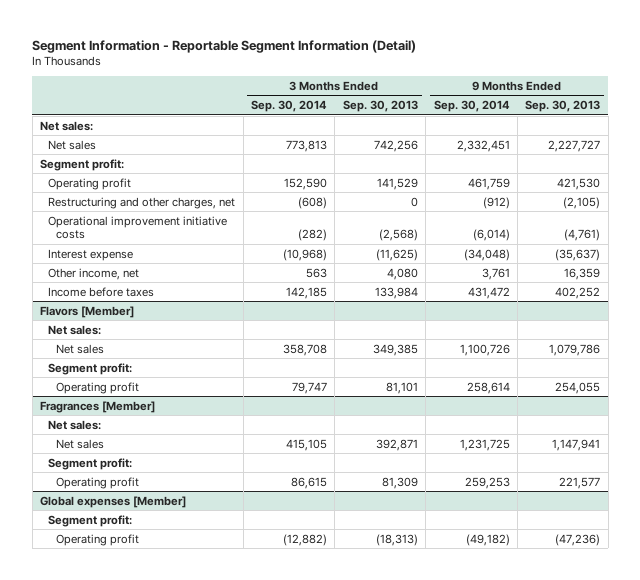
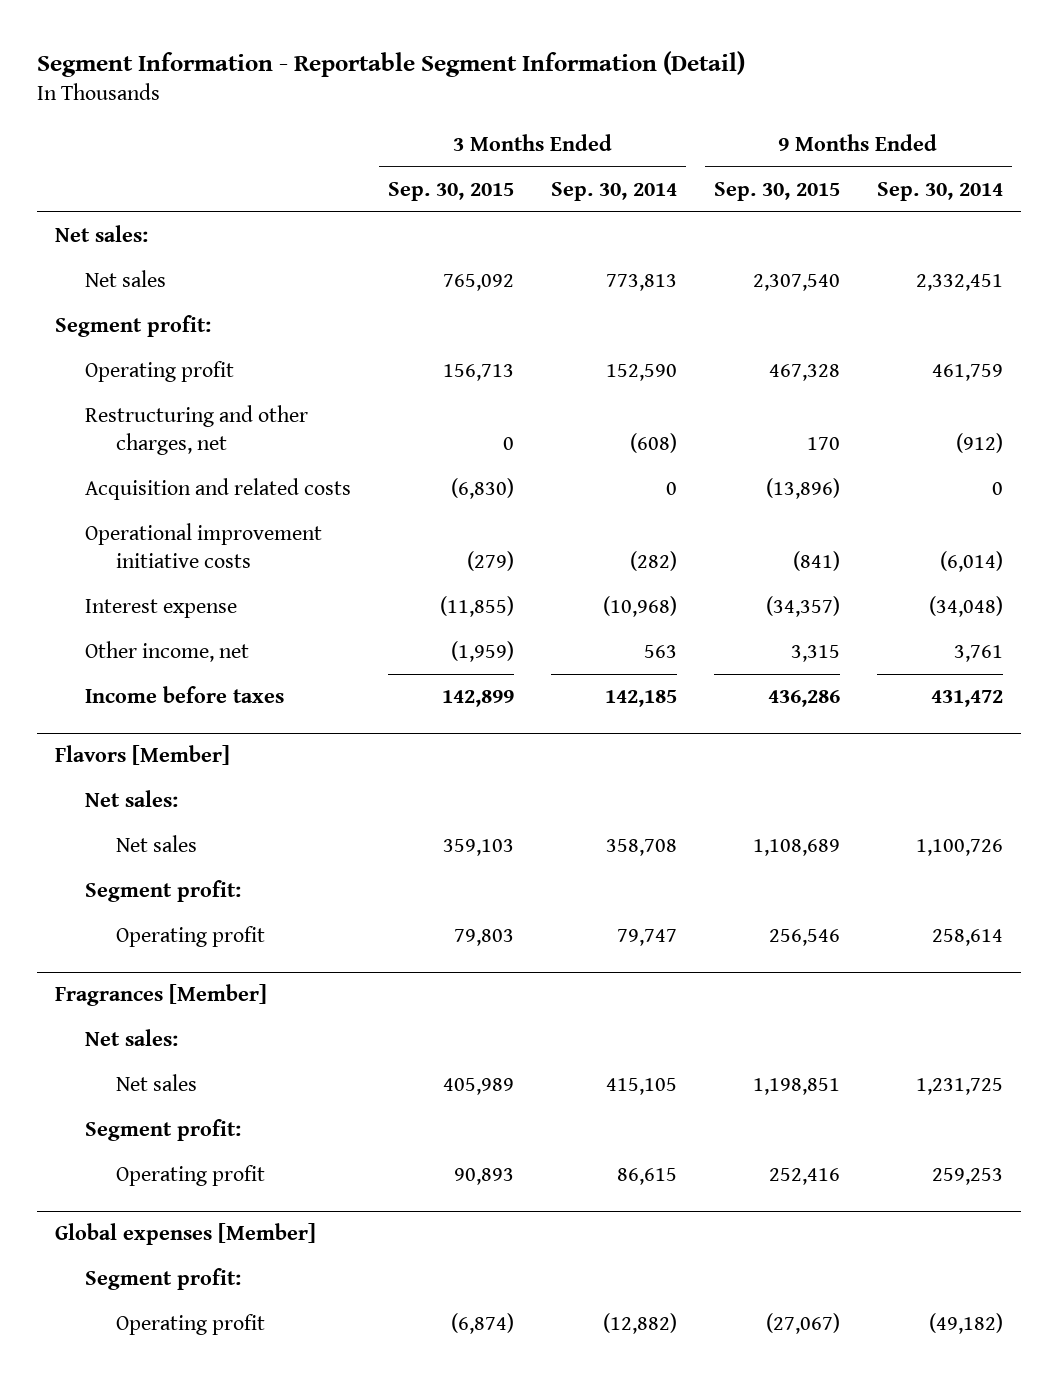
[342,100,418,113] Sep. 30, 2013 -> none
[525,100,601,113] Sep. 30, 2013 -> none
none -> [388,181,515,201] Sep. 30, 2015
none -> [713,181,840,201] Sep. 30, 2015
none -> [85,478,352,501] Acquisition and related costs

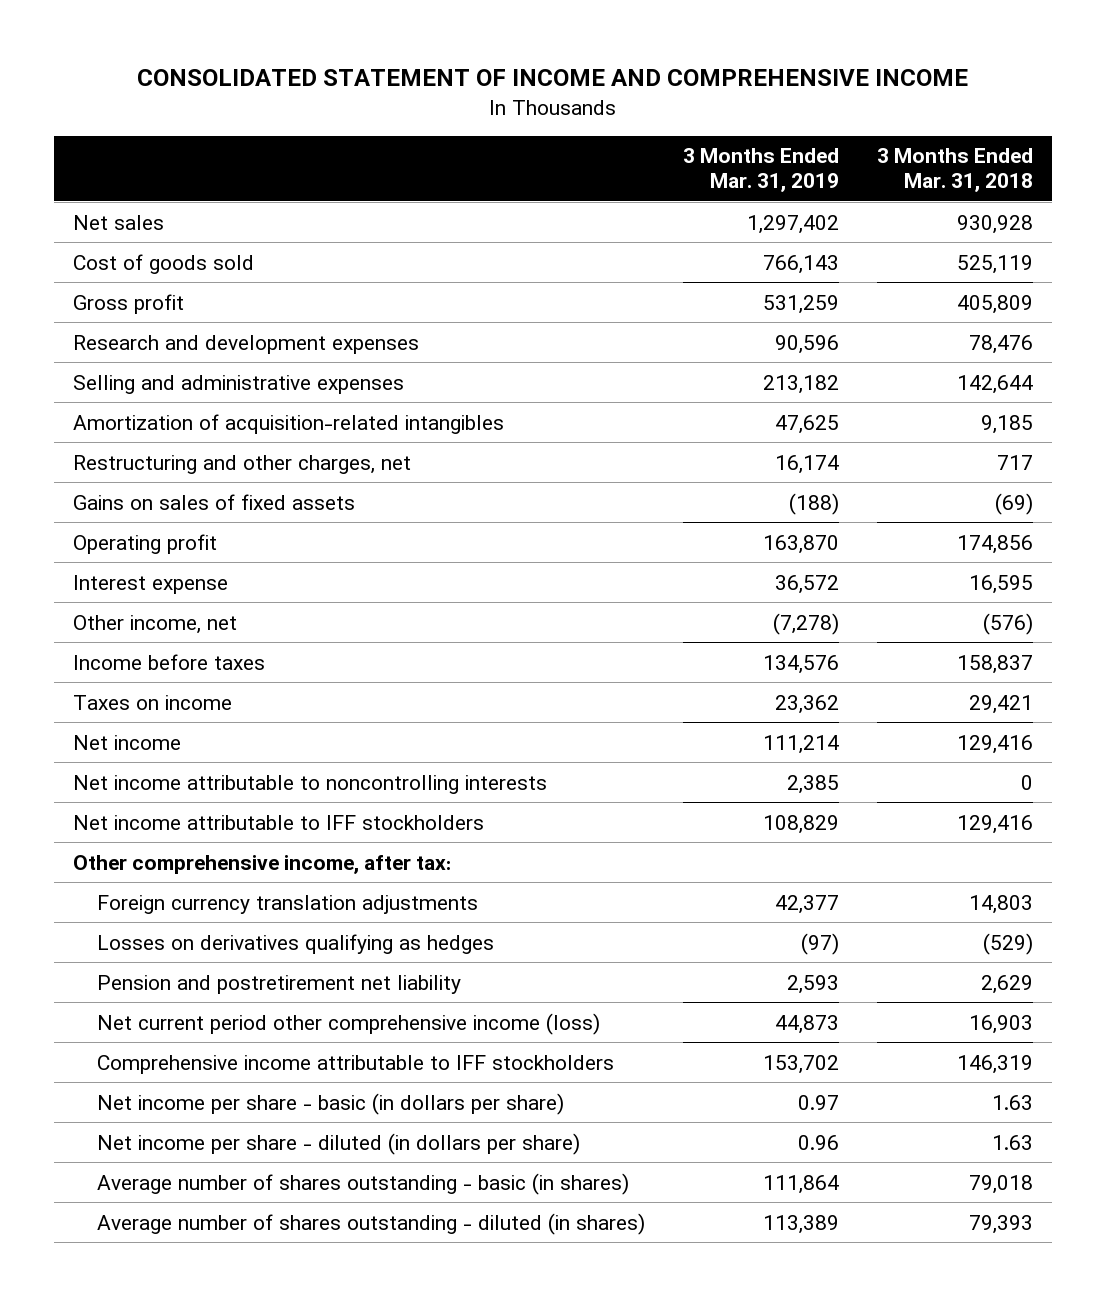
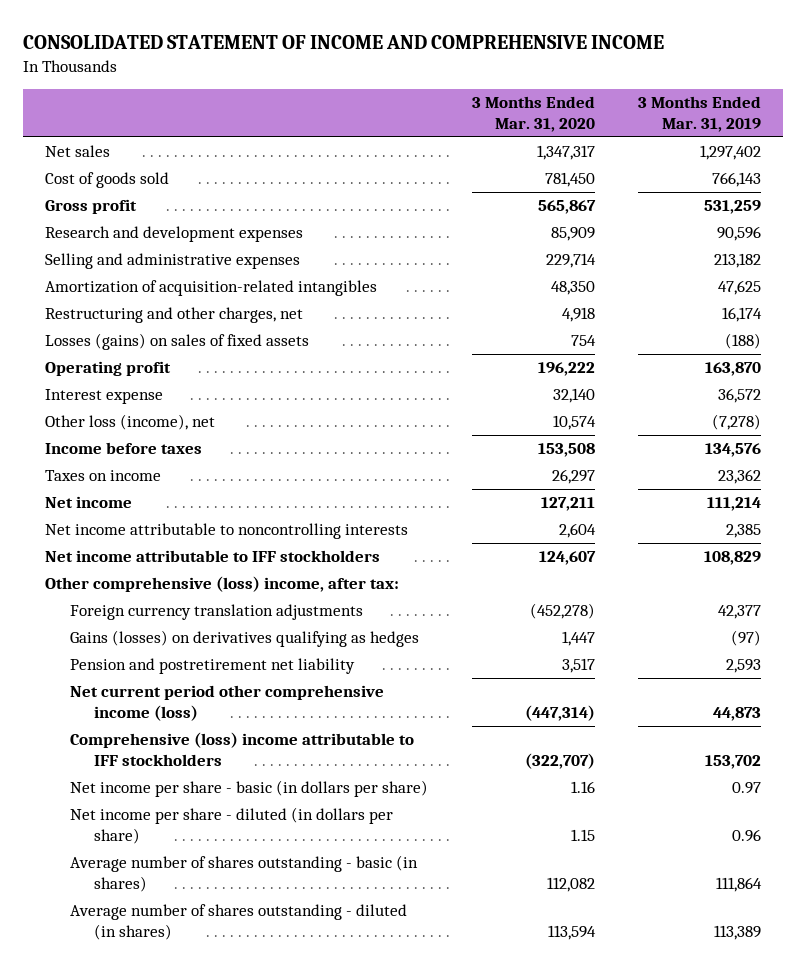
[876,148,1033,193] 3 Months Ended Mar. 31, 2018 -> none
none -> [471,95,595,132] 3 Months Ended Mar. 31, 2020
[72,493,355,510] Gains on sales of fixed assets -> [45,333,310,351] Losses (gains) on sales of fixed assets
[72,614,237,634] Other income, net -> [45,414,216,431] Other loss (income), net
[72,854,451,874] Other comprehensive income, after tax: -> [45,576,400,593] Other comprehensive (loss) income, after tax:
[96,933,494,954] Losses on derivatives qualifying as hedges -> [69,630,419,648] Gains (losses) on derivatives qualifying as hedges
[96,1054,614,1074] Comprehensive income attributable to IFF stockholders -> [69,732,414,767] Comprehensive (loss) income attributable to IFF stockholders

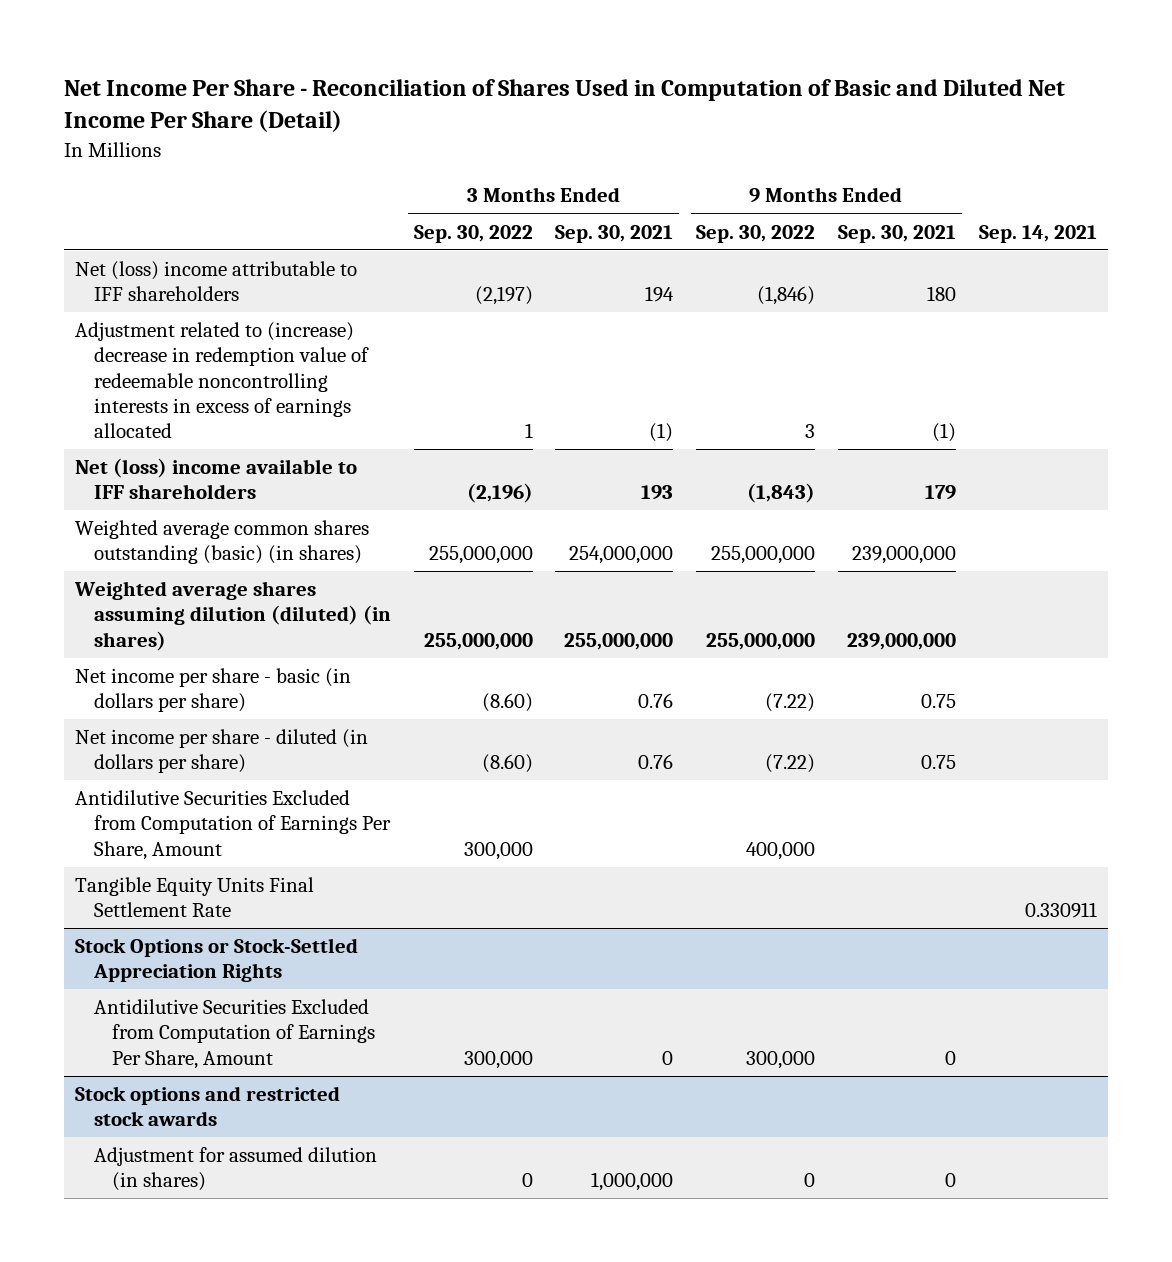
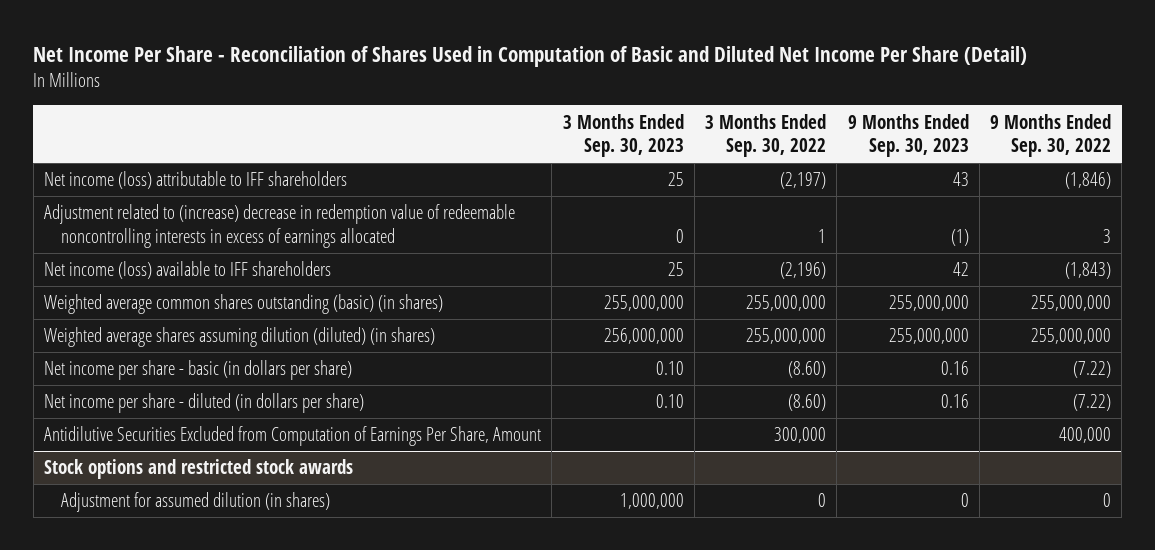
[555,224,674,243] Sep. 30, 2021 -> none
[838,224,957,243] Sep. 30, 2021 -> none
[978,224,1097,243] Sep. 14, 2021 -> none
none -> [562,113,684,158] 3 Months Ended Sep. 30, 2023
none -> [847,113,969,158] 9 Months Ended Sep. 30, 2023
[75,261,358,302] Net (loss) income attributable to IFF shareholders -> [44,171,348,190] Net income (loss) attributable to IFF shareholders
[75,458,358,500] Net (loss) income available to IFF shareholders -> [44,261,332,280] Net income (loss) available to IFF shareholders
[75,877,315,918] Tangible Equity Units Final Settlement Rate -> none
[75,938,359,983] Stock Options or Stock-Settled Appreciation Rights -> none
[93,999,376,1069] Antidilutive Securities Excluded from Computation of Earnings Per Share, Amount -> none

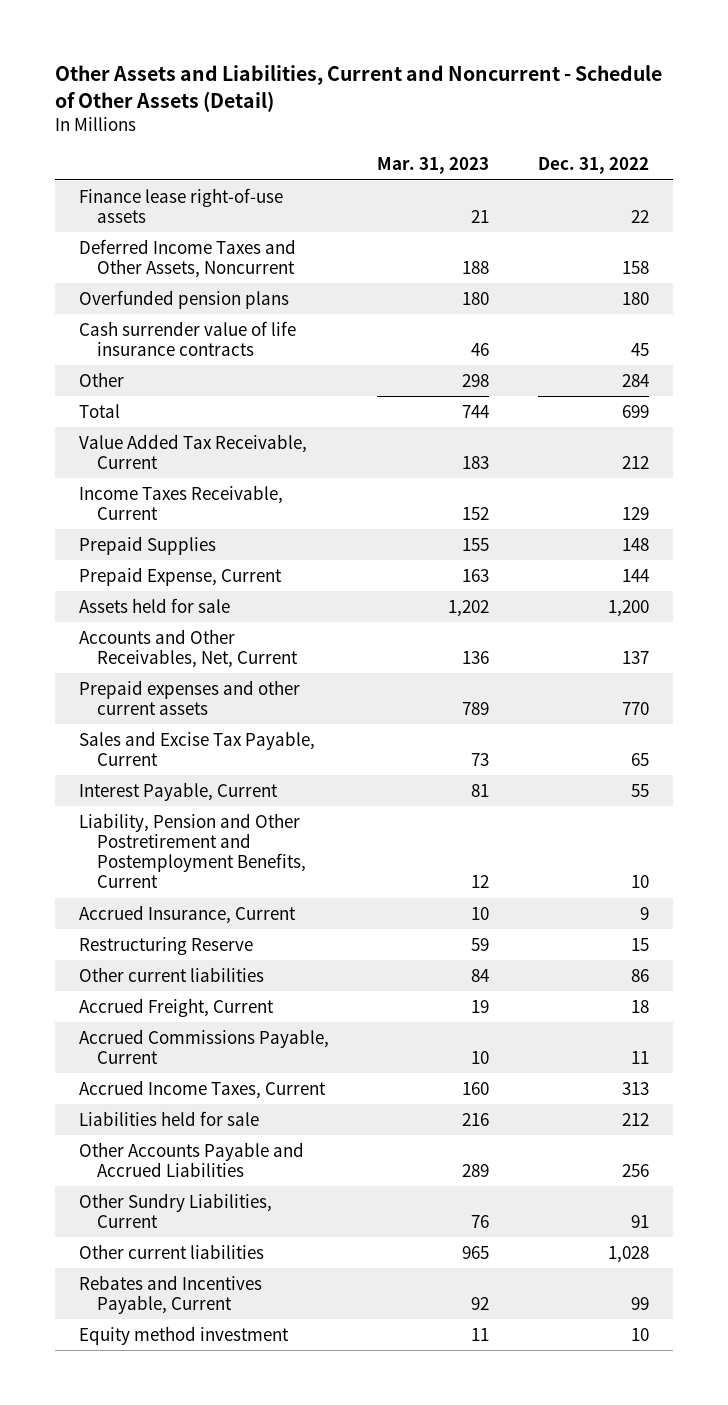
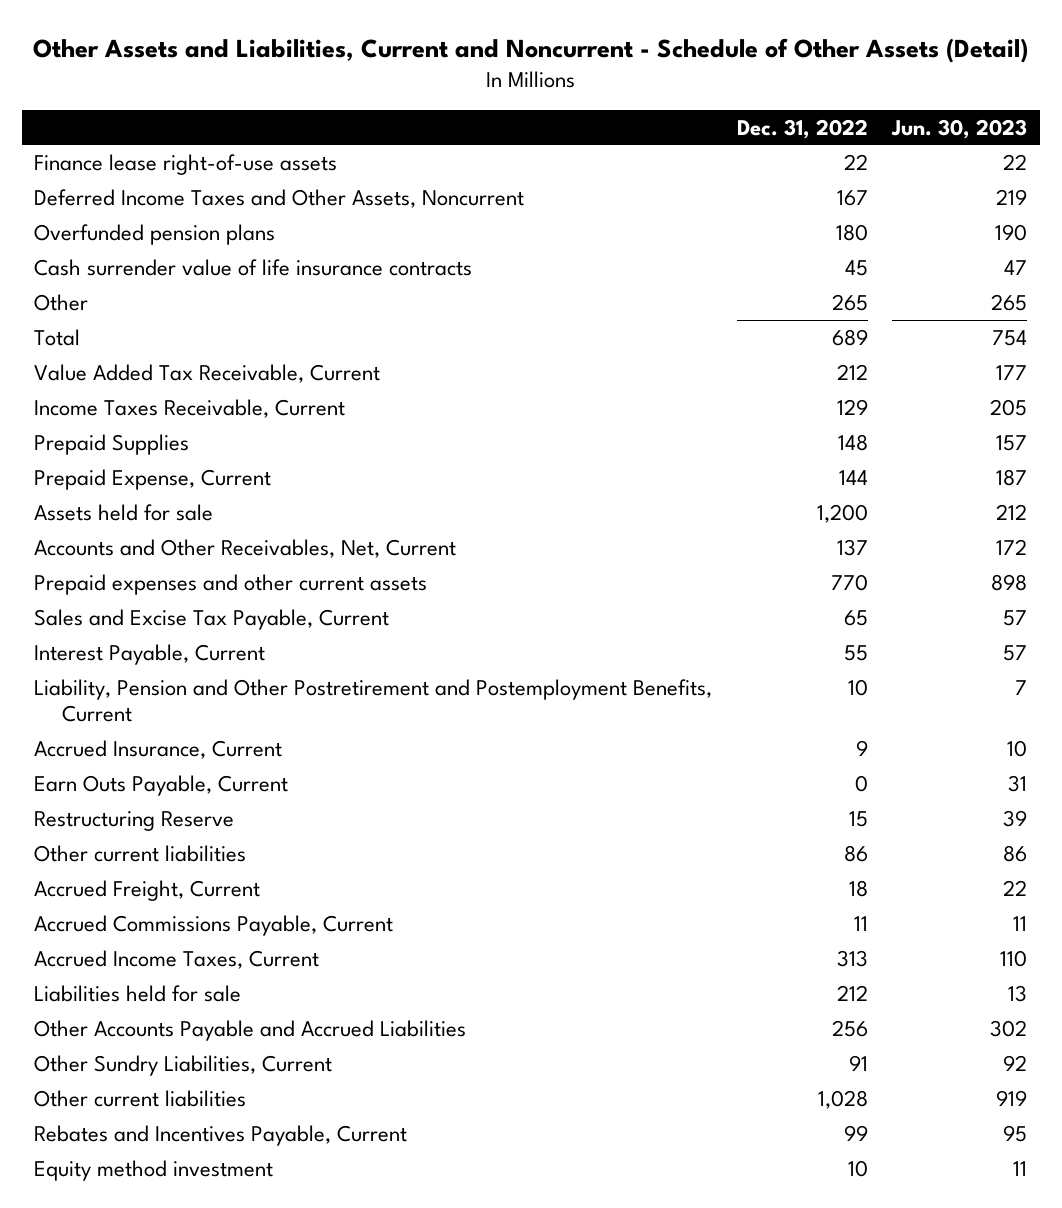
[377,157,490,175] Mar. 31, 2023 -> none
none -> [891,118,1028,139] Jun. 30, 2023
[621,261,649,275] 158 -> [836,189,868,206] 167
[621,373,649,387] 284 -> [831,293,868,311] 265
[621,404,649,418] 699 -> [831,328,868,346] 689
none -> [34,774,289,796] Earn Outs Payable, Current

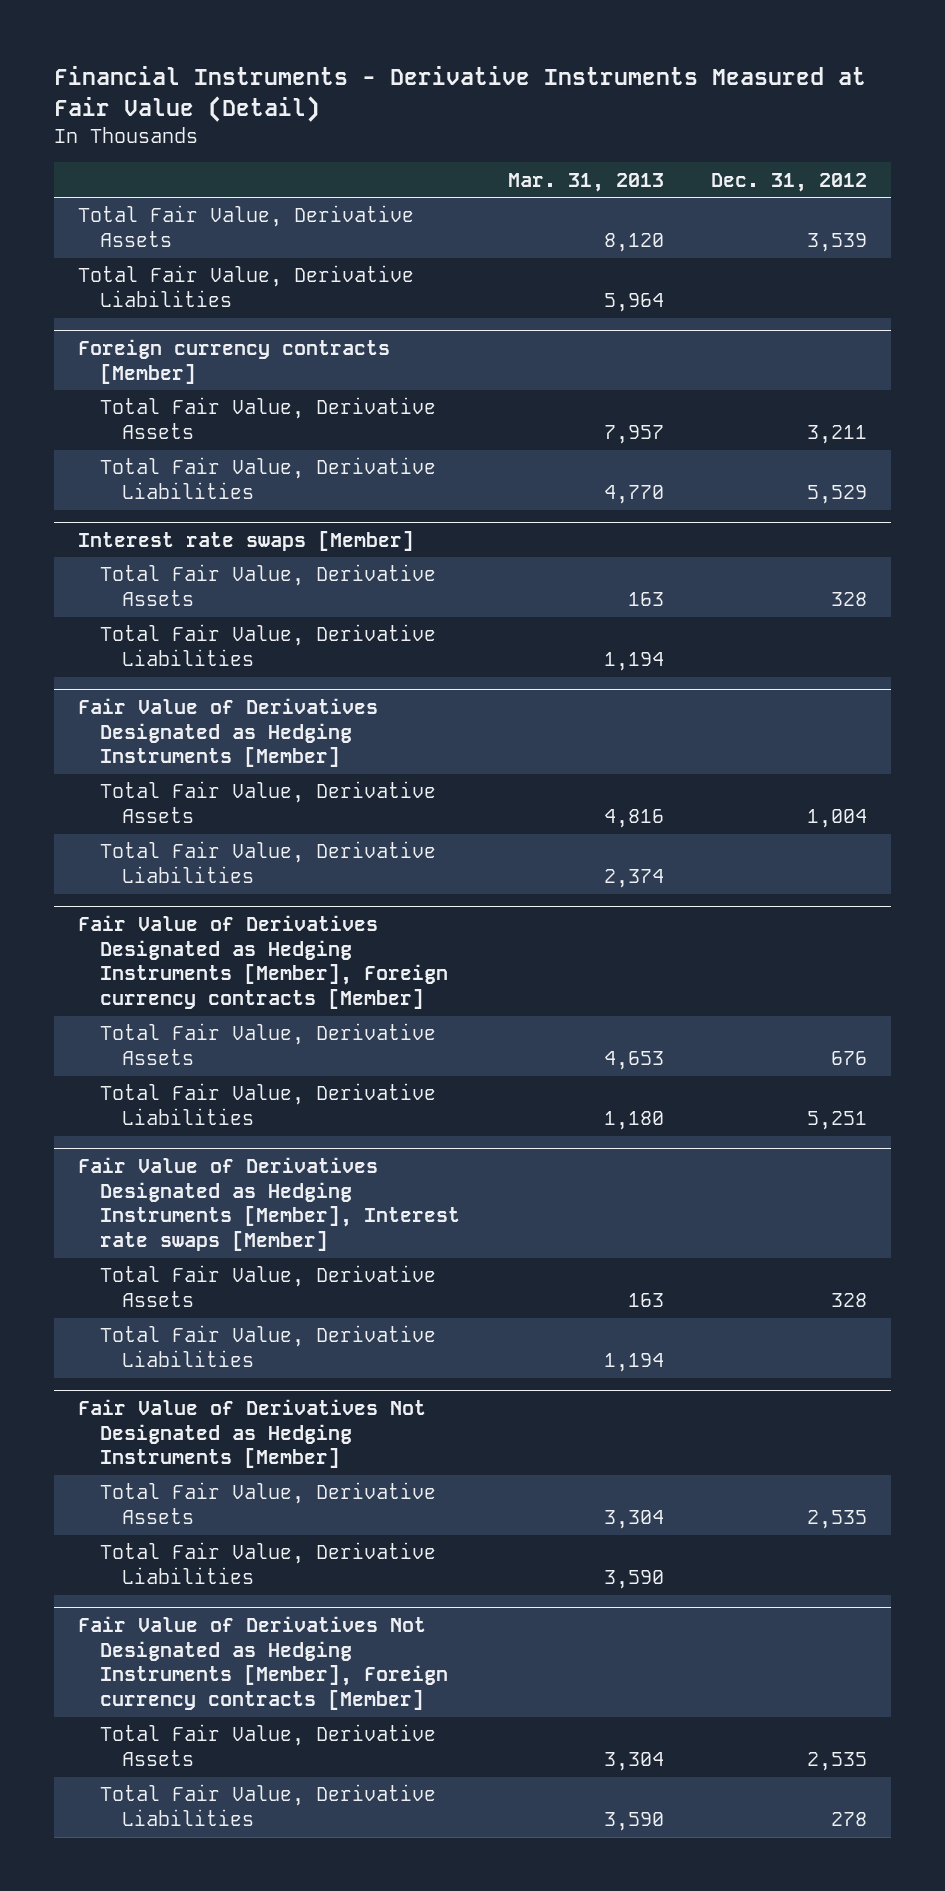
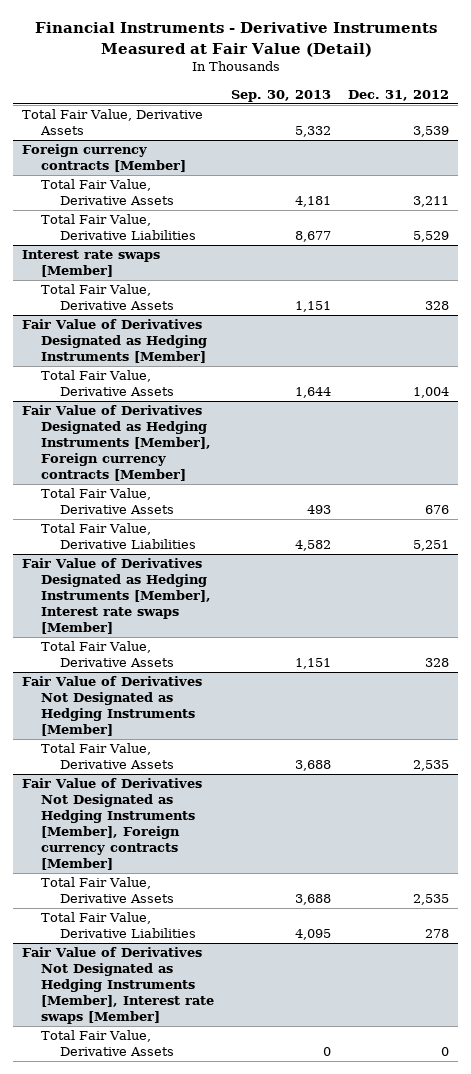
[507,172,664,192] Mar. 31, 2013 -> none
none -> [231,89,332,102] Sep. 30, 2013
[77,265,414,308] Total Fair Value, Derivative Liabilities -> none
[100,624,437,667] Total Fair Value, Derivative Liabilities -> none
[100,841,437,884] Total Fair Value, Derivative Liabilities -> none
[100,1325,437,1368] Total Fair Value, Derivative Liabilities -> none
[100,1542,437,1585] Total Fair Value, Derivative Liabilities -> none
none -> [21,947,214,1025] Fair Value of Derivatives Not Designated as Hedging Instruments [Member], Interest rate swaps [Member]
none -> [40,1030,174,1057] Total Fair Value, Derivative Assets

